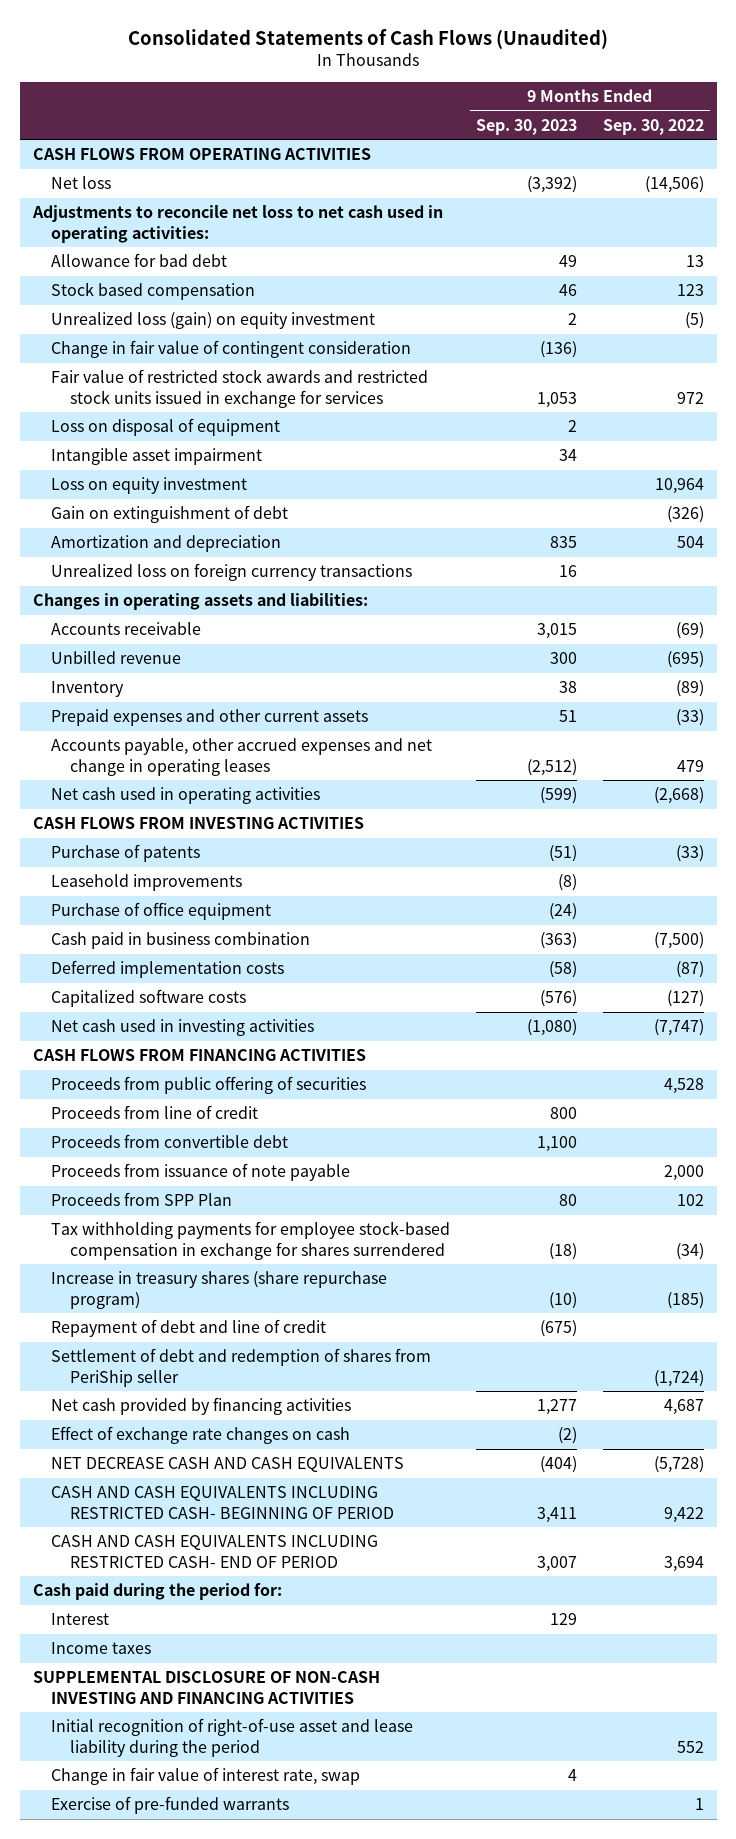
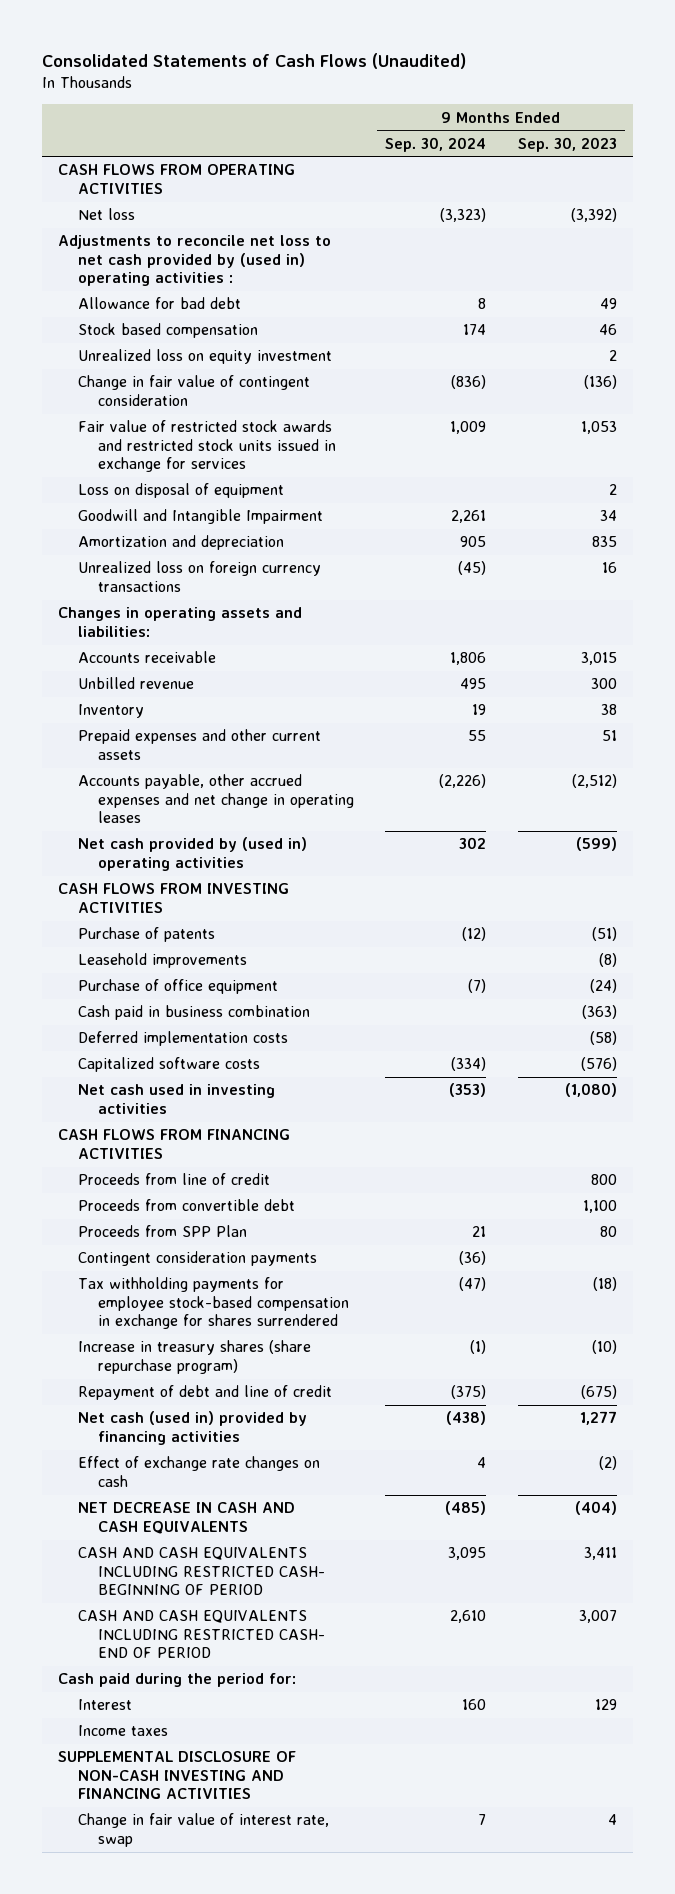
[602,118,704,135] Sep. 30, 2022 -> none
none -> [385,136,487,152] Sep. 30, 2024
[31,205,443,243] Adjustments to reconcile net loss to net cash used in operating activities: -> [58,235,332,287] Adjustments to reconcile net loss to net cash provided by (used in) operating activities :
[51,312,376,330] Unrealized loss (gain) on equity investment -> [77,349,332,365] Unrealized loss on equity investment
[51,448,263,466] Intangible asset impairment -> none
[51,477,248,495] Loss on equity investment -> none
[51,505,289,524] Gain on extinguishment of debt -> none
none -> [77,509,323,525] Goodwill and Intangible Impairment
[51,787,321,805] Net cash used in operating activities -> [77,837,307,871] Net cash provided by (used in) operating activities
[51,1076,367,1095] Proceeds from public offering of securities -> none
[51,1163,351,1182] Proceeds from issuance of note payable -> none
none -> [77,1251,317,1267] Contingent consideration payments
[51,1348,432,1387] Settlement of debt and redemption of shares from PeriShip seller -> none
[51,1397,352,1416] Net cash provided by financing activities -> [77,1411,307,1445] Net cash (used in) provided by financing activities
[51,1457,405,1473] NET DECREASE CASH AND CASH EQUIVALENTS -> [77,1502,295,1534] NET DECREASE IN CASH AND CASH EQUIVALENTS
[51,1718,414,1757] Initial recognition of right-of-use asset and lease liability during the period -> none
[51,1796,290,1815] Exercise of pre-funded warrants -> none

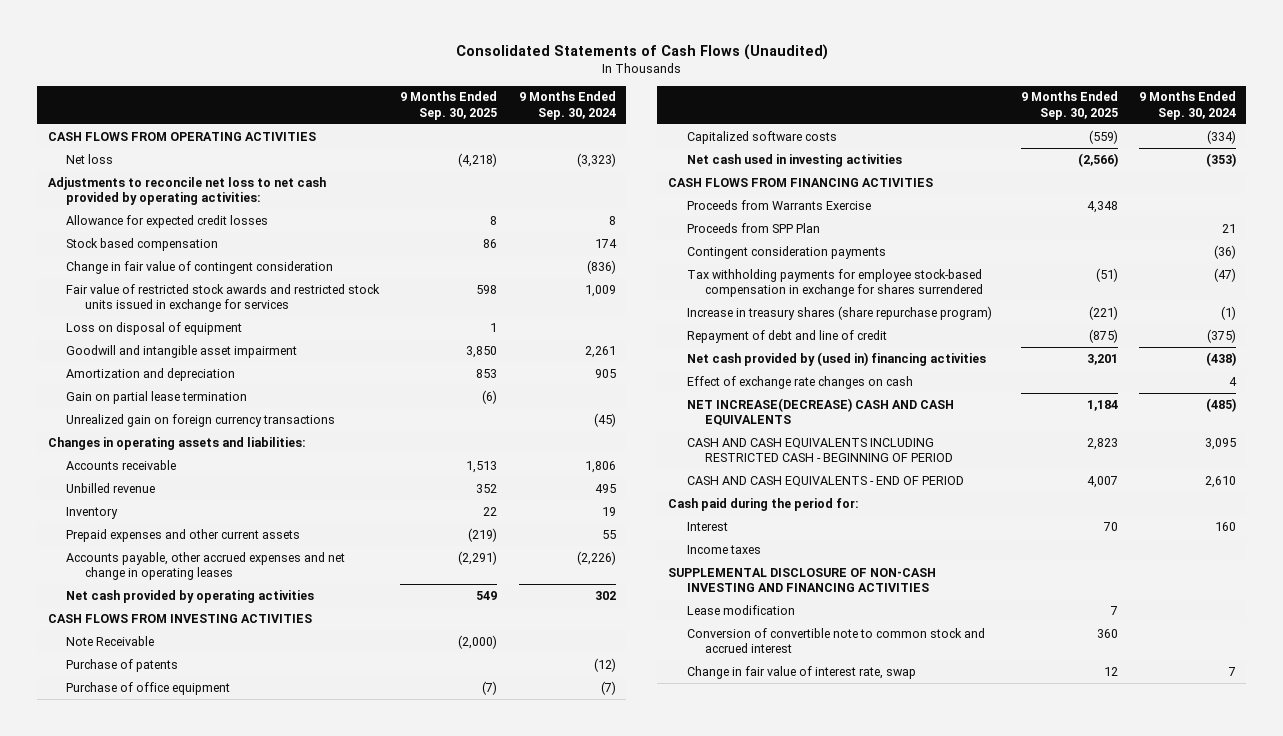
[517,136,617,152] Sep. 30, 2023 -> none
none -> [400,91,498,121] 9 Months Ended Sep. 30, 2025
[58,235,332,287] Adjustments to reconcile net loss to net cash provided by (used in) operating activities : -> [47,176,326,206] Adjustments to reconcile net loss to net cash provided by operating activities:
[77,297,241,310] Allowance for bad debt -> [66,214,269,228] Allowance for expected credit losses
[77,349,332,365] Unrealized loss on equity investment -> none
[77,509,323,525] Goodwill and Intangible Impairment -> [66,344,298,358] Goodwill and intangible asset impairment
none -> [66,390,248,404] Gain on partial lease termination
[77,561,321,592] Unrealized loss on foreign currency transactions -> [66,413,336,427] Unrealized gain on foreign currency transactions
[77,837,307,871] Net cash provided by (used in) operating activities -> [66,589,315,603] Net cash provided by operating activities
none -> [66,635,155,646] Note Receivable
[77,953,247,969] Leasehold improvements -> none
[77,1005,310,1021] Cash paid in business combination -> none
[77,1031,288,1047] Deferred implementation costs -> none
[77,1173,270,1186] Proceeds from line of credit -> none
[77,1199,295,1212] Proceeds from convertible debt -> none
none -> [686,199,871,210] Proceeds from Warrants Exercise
[77,1411,307,1445] Net cash (used in) provided by financing activities -> [686,351,986,366] Net cash provided by (used in) financing activities
[77,1502,295,1534] NET DECREASE IN CASH AND CASH EQUIVALENTS -> [686,397,954,427] NET INCREASE(DECREASE) CASH AND CASH EQUIVALENTS
[77,1547,325,1596] CASH AND CASH EQUIVALENTS INCLUDING RESTRICTED CASH- BEGINNING OF PERIOD -> [686,437,954,463] CASH AND CASH EQUIVALENTS INCLUDING RESTRICTED CASH - BEGINNING OF PERIOD
[77,1610,325,1659] CASH AND CASH EQUIVALENTS INCLUDING RESTRICTED CASH- END OF PERIOD -> [686,475,964,487] CASH AND CASH EQUIVALENTS - END OF PERIOD
none -> [686,604,795,615] Lease modification
none -> [686,627,985,654] Conversion of convertible note to common stock and accrued interest

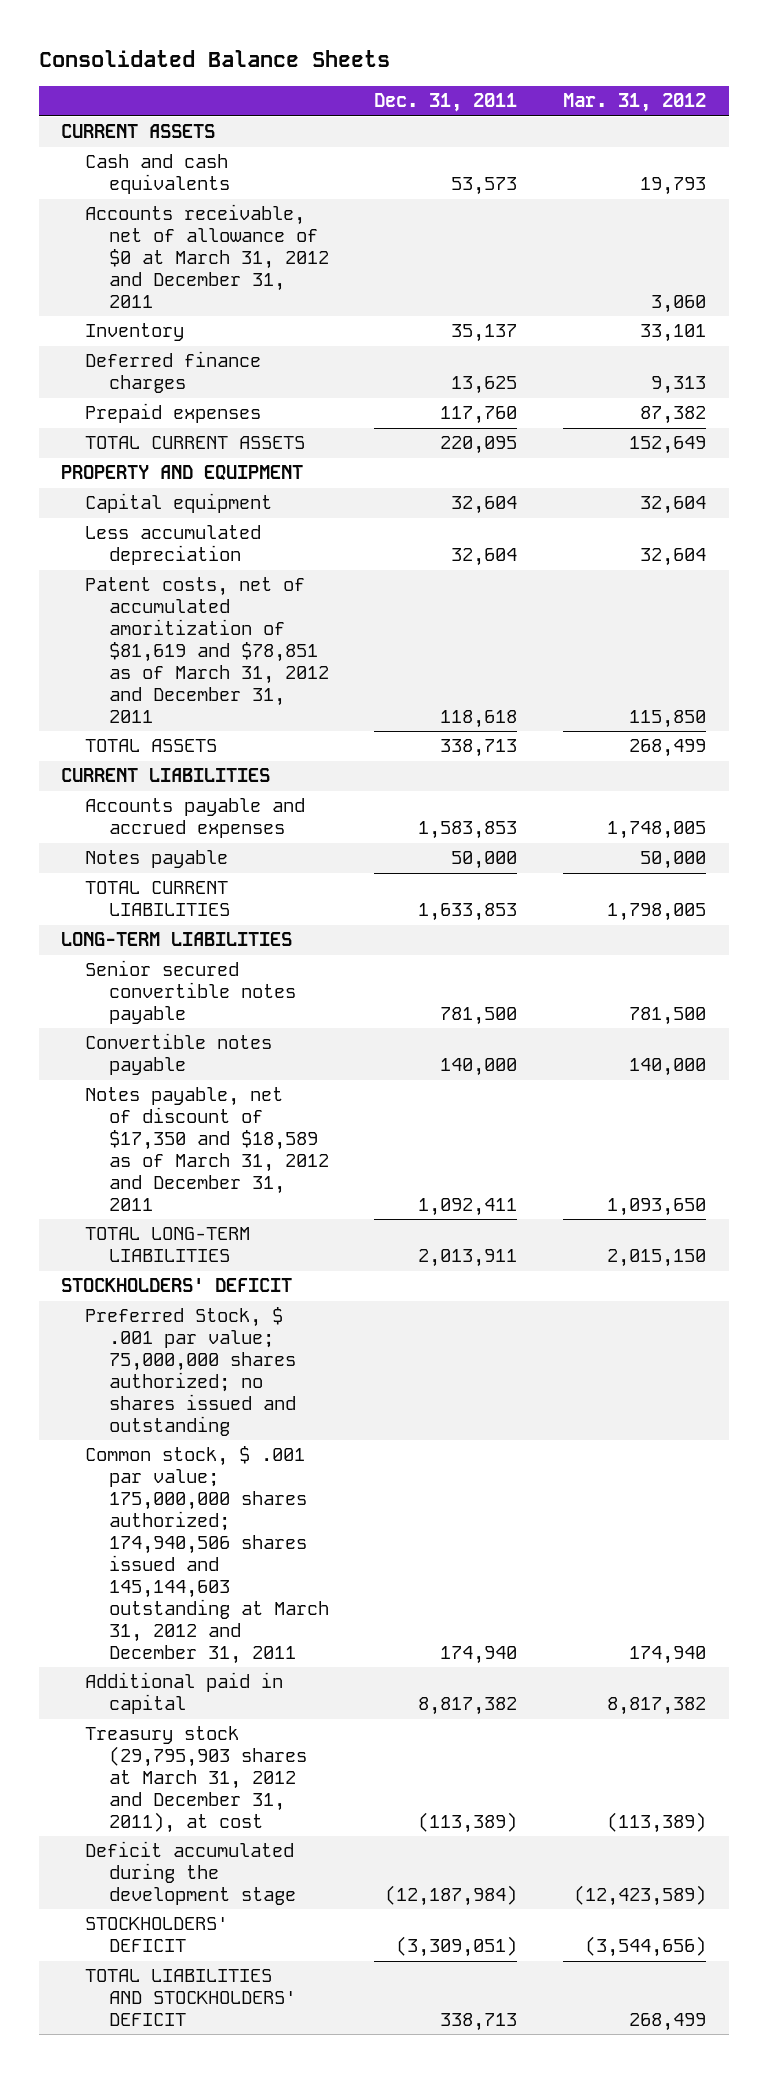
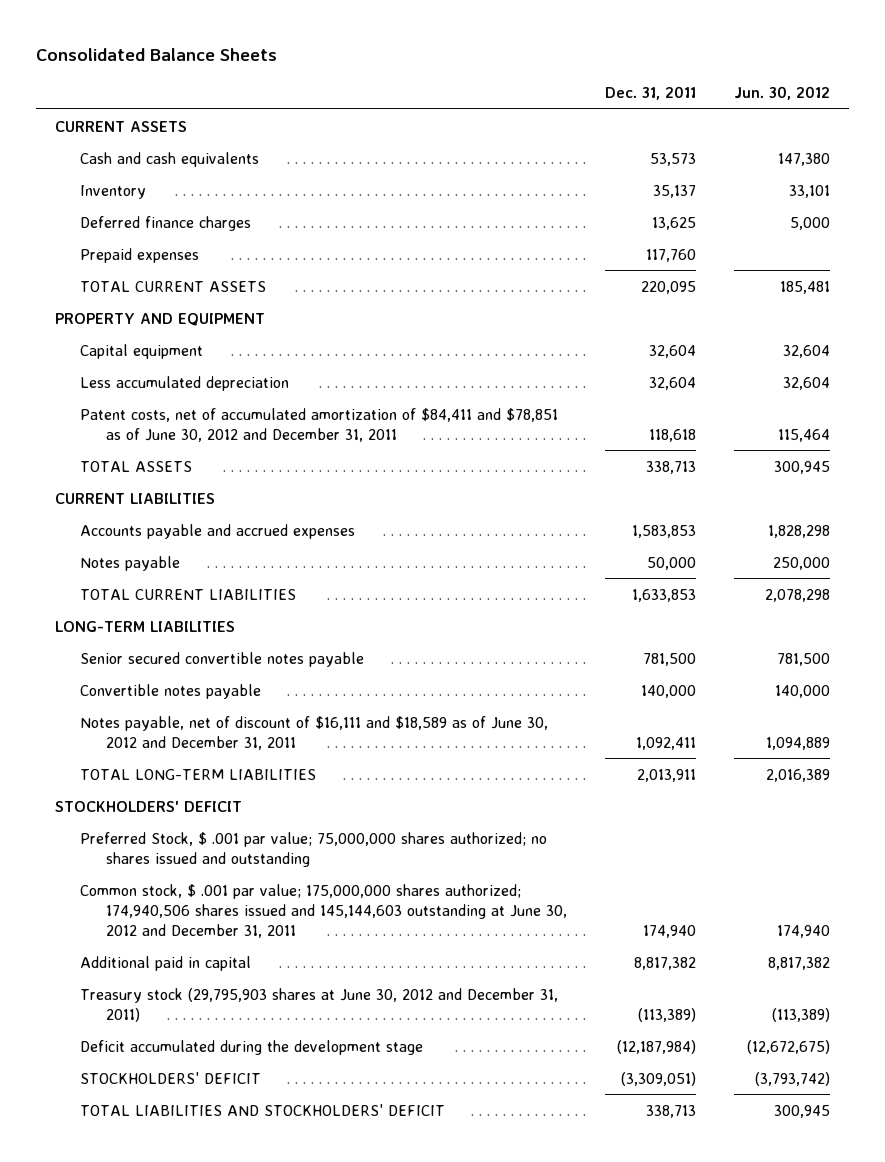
[563,93,707,113] Mar. 31, 2012 -> none
none -> [733,86,830,101] Jun. 30, 2012
[85,204,329,308] Accounts receivable, net of allowance of $0 at March 31, 2012 and December 31, 2011 -> none
[85,577,329,723] Patent costs, net of accumulated amoritization of $81,619 and $78,851 as of March 31, 2012 and December 31, 2011 -> [80,407,559,442] Patent costs, net of accumulated amortization of $84,411 and $78,851 as of June 30, 2012 and December 31, 2011
[85,1087,329,1211] Notes payable, net of discount of $17,350 and $18,589 as of March 31, 2012 and December 31, 2011 -> [80,715,549,750] Notes payable, net of discount of $16,111 and $18,589 as of June 30, 2012 and December 31, 2011
[85,1446,329,1664] Common stock, $ .001 par value; 175,000,000 shares authorized; 174,940,506 shares issued and 145,144,603 outstanding at March 31, 2012 and December 31, 2011 -> [80,883,567,938] Common stock, $ .001 par value; 175,000,000 shares authorized; 174,940,506 shares issued and 145,144,603 outstanding at June 30, 2012 and December 31, 2011
[85,1726,307,1833] Treasury stock (29,795,903 shares at March 31, 2012 and December 31, 2011), at cost -> [80,987,559,1022] Treasury stock (29,795,903 shares at June 30, 2012 and December 31, 2011)

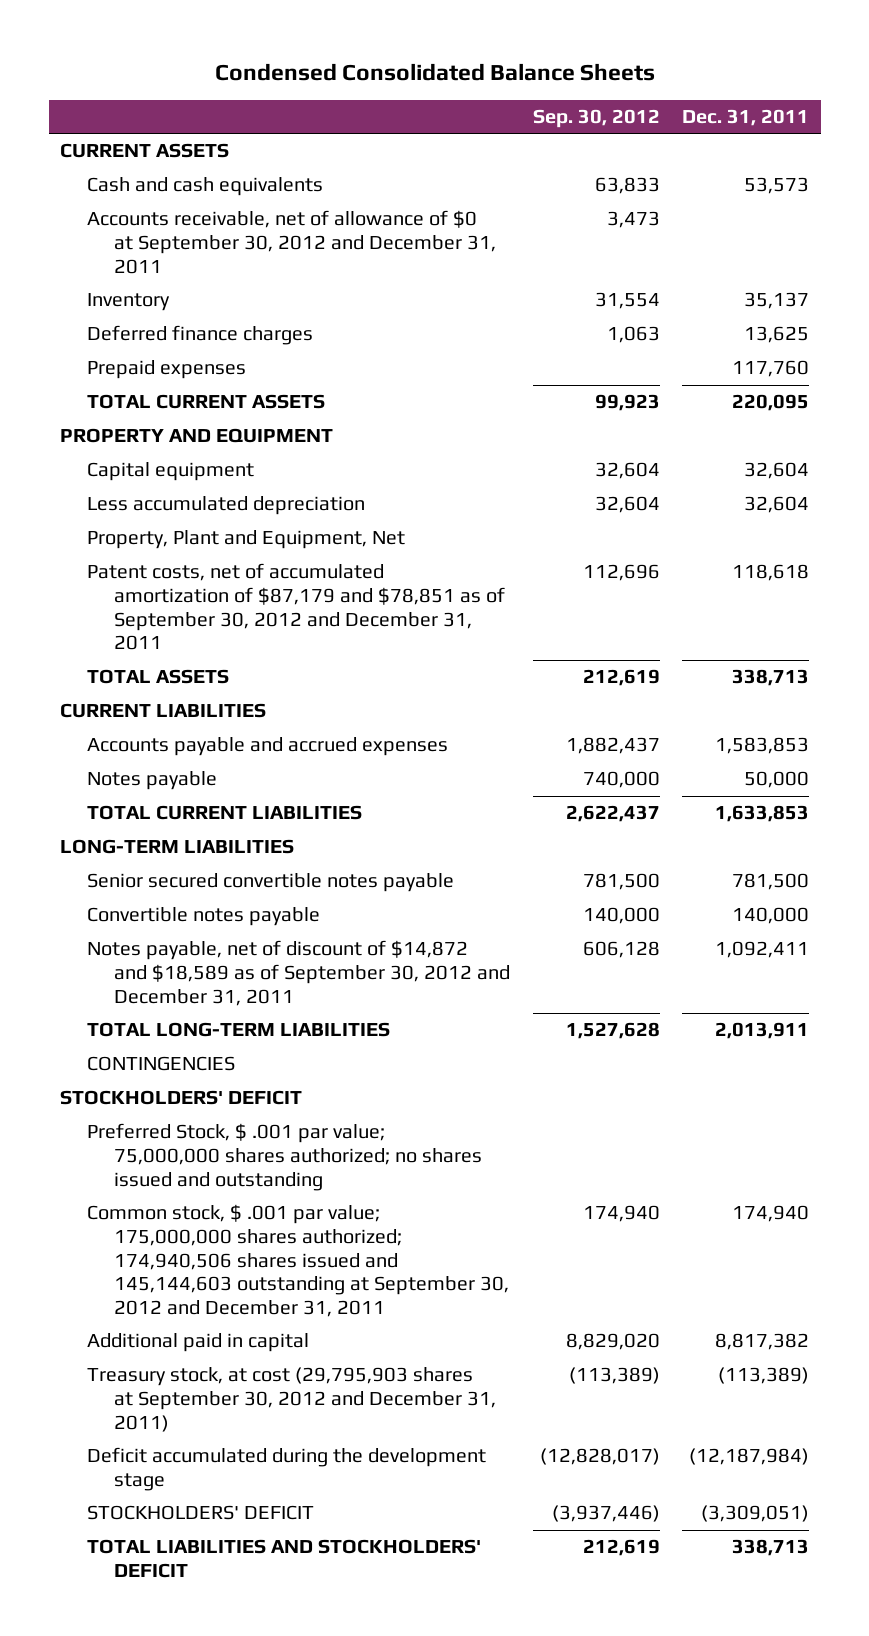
[35,47,277,61] Consolidated Balance Sheets -> [214,62,655,81] Condensed Consolidated Balance Sheets
[733,86,830,101] Jun. 30, 2012 -> none
none -> [532,108,660,128] Sep. 30, 2012
none -> [87,210,497,274] Accounts receivable, net of allowance of $0 at September 30, 2012 and December 31, 2011
none -> [87,530,406,550] Property, Plant and Equipment, Net
[80,407,559,442] Patent costs, net of accumulated amortization of $84,411 and $78,851 as of June 30, 2012 and December 31, 2011 -> [87,563,506,651] Patent costs, net of accumulated amortization of $87,179 and $78,851 as of September 30, 2012 and December 31, 2011
[80,715,549,750] Notes payable, net of discount of $16,111 and $18,589 as of June 30, 2012 and December 31, 2011 -> [87,940,511,1006] Notes payable, net of discount of $14,872 and $18,589 as of September 30, 2012 and December 31, 2011
none -> [87,1056,236,1072] CONTINGENCIES
[80,883,567,938] Common stock, $ .001 par value; 175,000,000 shares authorized; 174,940,506 shares issued and 145,144,603 outstanding at June 30, 2012 and December 31, 2011 -> [87,1204,510,1318] Common stock, $ .001 par value; 175,000,000 shares authorized; 174,940,506 shares issued and 145,144,603 outstanding at September 30, 2012 and December 31, 2011
[80,987,559,1022] Treasury stock (29,795,903 shares at June 30, 2012 and December 31, 2011) -> [87,1367,497,1432] Treasury stock, at cost (29,795,903 shares at September 30, 2012 and December 31, 2011)

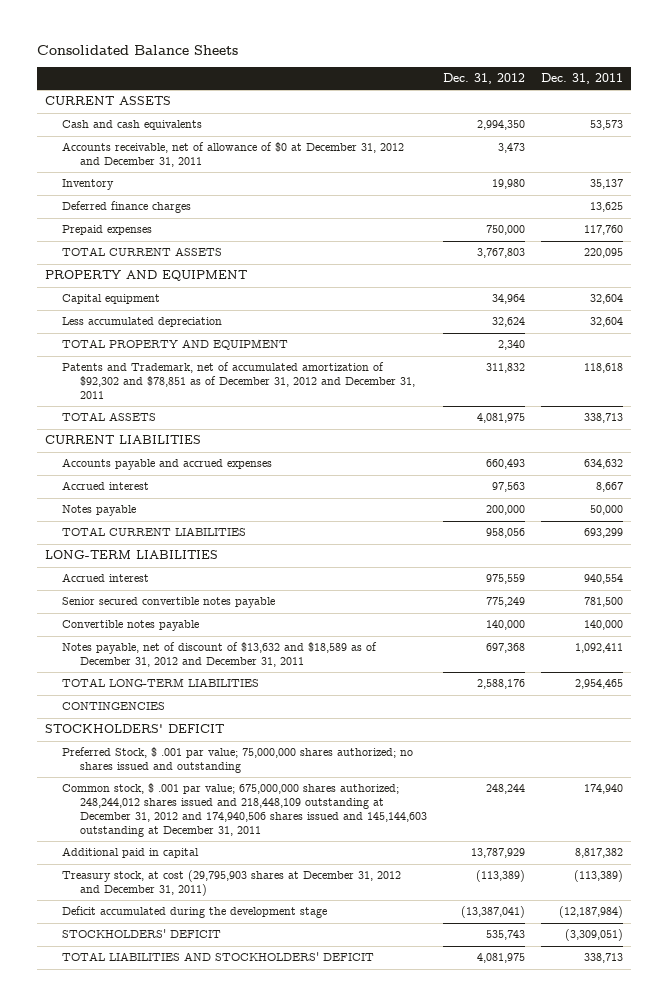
[214,62,655,81] Condensed Consolidated Balance Sheets -> [36,45,238,56] Consolidated Balance Sheets
[532,108,660,128] Sep. 30, 2012 -> none
none -> [443,73,526,85] Dec. 31, 2012
[87,210,497,274] Accounts receivable, net of allowance of $0 at September 30, 2012 and December 31, 2011 -> [62,142,405,168] Accounts receivable, net of allowance of $0 at December 31, 2012 and December 31, 2011
[87,530,406,550] Property, Plant and Equipment, Net -> [62,339,289,351] TOTAL PROPERTY AND EQUIPMENT
[87,563,506,651] Patent costs, net of accumulated amortization of $87,179 and $78,851 as of September 30, 2012 and December 31, 2011 -> [62,362,416,399] Patents and Trademark, net of accumulated amortization of $92,302 and $78,851 as of December 31, 2012 and December 31, 2011
[715,737,810,755] 1,583,853 -> [584,459,624,470] 634,632
none -> [62,481,150,491] Accrued interest
[715,805,810,823] 1,633,853 -> [584,528,624,539] 693,299
none -> [62,573,150,583] Accrued interest
[87,940,511,1006] Notes payable, net of discount of $14,872 and $18,589 as of September 30, 2012 and December 31, 2011 -> [62,642,378,668] Notes payable, net of discount of $13,632 and $18,589 as of December 31, 2012 and December 31, 2011
[715,1022,810,1040] 2,013,911 -> [575,679,624,690] 2,954,465
[87,1204,510,1318] Common stock, $ .001 par value; 175,000,000 shares authorized; 174,940,506 shares issued and 145,144,603 outstanding at September 30, 2012 and December 31, 2011 -> [62,783,428,837] Common stock, $ .001 par value; 675,000,000 shares authorized; 248,244,012 shares issued and 218,448,109 outstanding at December 31, 2012 and 174,940,506 shares issued and 145,144,603 outstanding at December 31, 2011
[87,1367,497,1432] Treasury stock, at cost (29,795,903 shares at September 30, 2012 and December 31, 2011) -> [62,870,402,897] Treasury stock, at cost (29,795,903 shares at December 31, 2012 and December 31, 2011)

